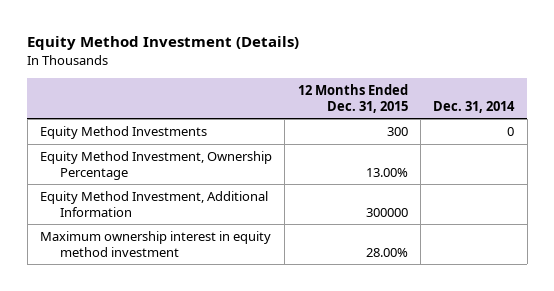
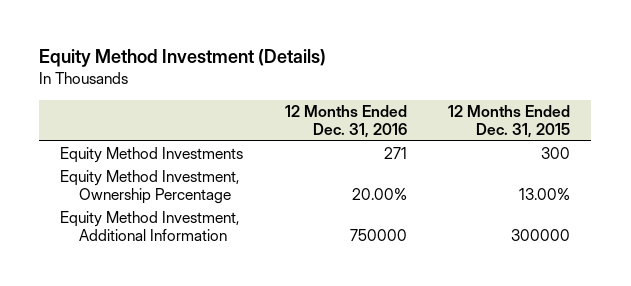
[433,100,516,113] Dec. 31, 2014 -> none
none -> [284,104,407,139] 12 Months Ended Dec. 31, 2016
[39,230,271,257] Maximum ownership interest in equity method investment -> none

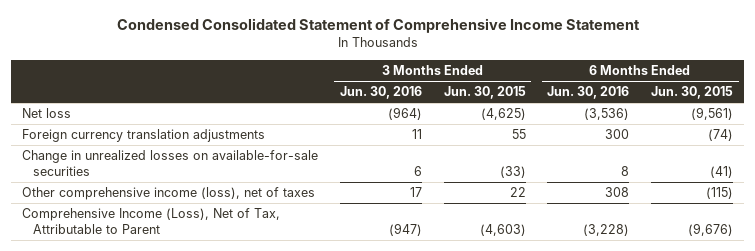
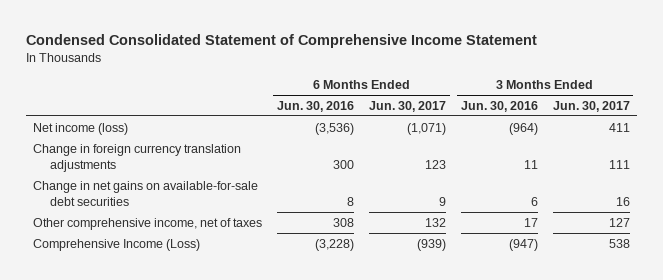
[443,86,526,100] Jun. 30, 2015 -> none
[651,86,734,100] Jun. 30, 2015 -> none
none -> [368,100,446,112] Jun. 30, 2017
none -> [552,100,630,112] Jun. 30, 2017
[21,108,71,119] Net loss -> [33,122,129,135] Net income (loss)
[21,129,265,143] Foreign currency translation adjustments -> [33,143,242,172] Change in foreign currency translation adjustments
[21,150,318,177] Change in unrealized losses on available-for-sale securities -> [33,180,259,206] Change in net gains on available-for-sale debt securities
[21,187,315,201] Other comprehensive income (loss), net of taxes -> [33,217,263,230] Other comprehensive income, net of taxes
[21,208,280,235] Comprehensive Income (Loss), Net of Tax, Attributable to Parent -> [33,238,201,251] Comprehensive Income (Loss)

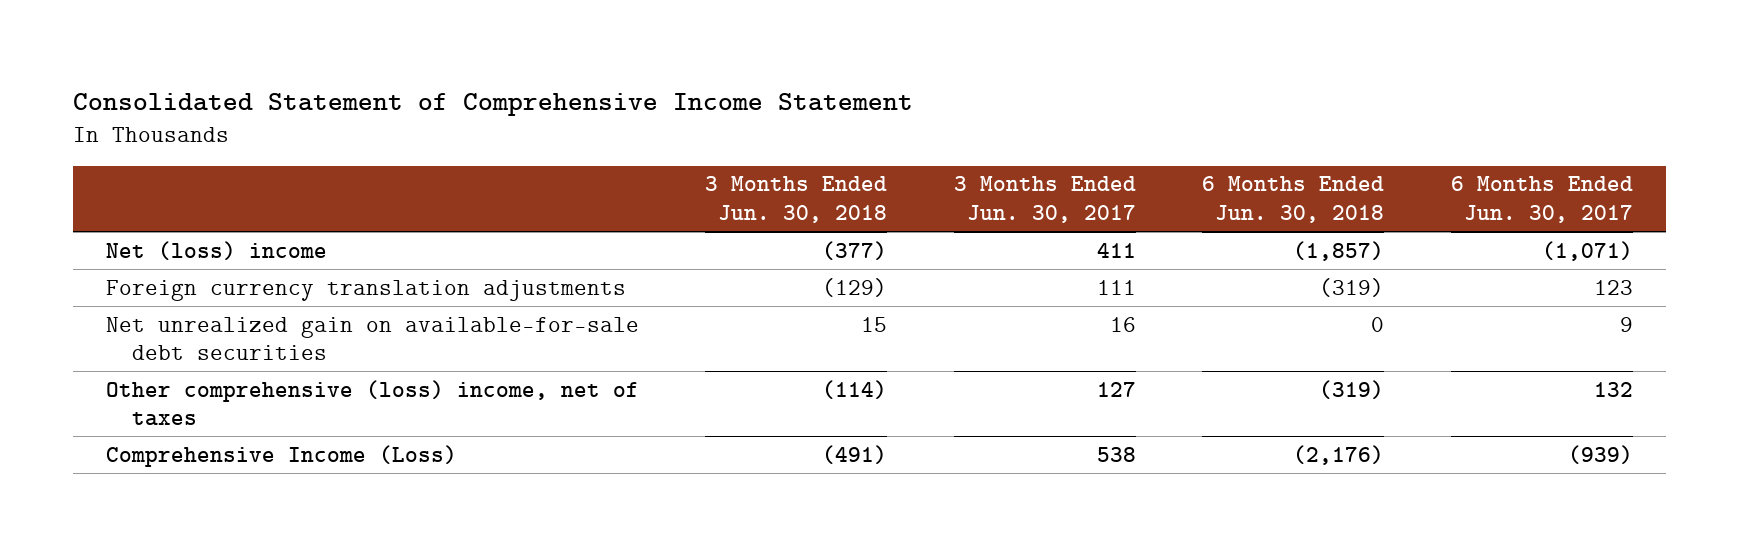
[25,34,537,49] Condensed Consolidated Statement of Comprehensive Income Statement -> [72,92,913,116] Consolidated Statement of Comprehensive Income Statement
[277,100,355,112] Jun. 30, 2016 -> none
[460,100,538,112] Jun. 30, 2016 -> none
none -> [705,176,888,224] 3 Months Ended Jun. 30, 2018
none -> [1202,176,1385,224] 6 Months Ended Jun. 30, 2018
[33,122,129,135] Net income (loss) -> [105,240,327,260] Net (loss) income
[33,143,242,172] Change in foreign currency translation adjustments -> [105,279,626,301] Foreign currency translation adjustments
[33,180,259,206] Change in net gains on available-for-sale debt securities -> [105,316,639,361] Net unrealized gain on available-for-sale debt securities
[33,217,263,230] Other comprehensive income, net of taxes -> [105,379,639,427] Other comprehensive (loss) income, net of taxes

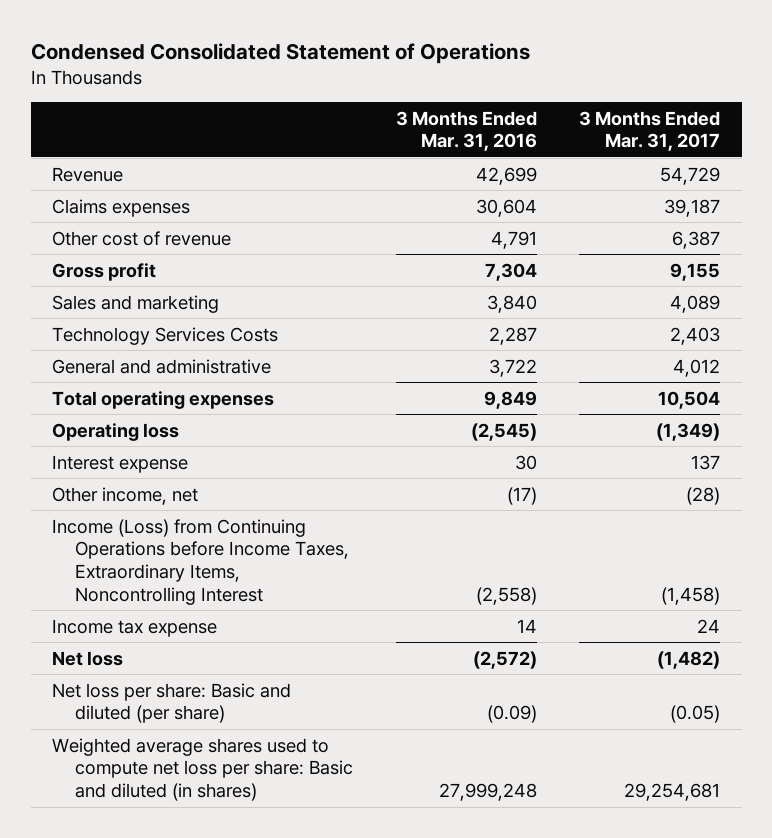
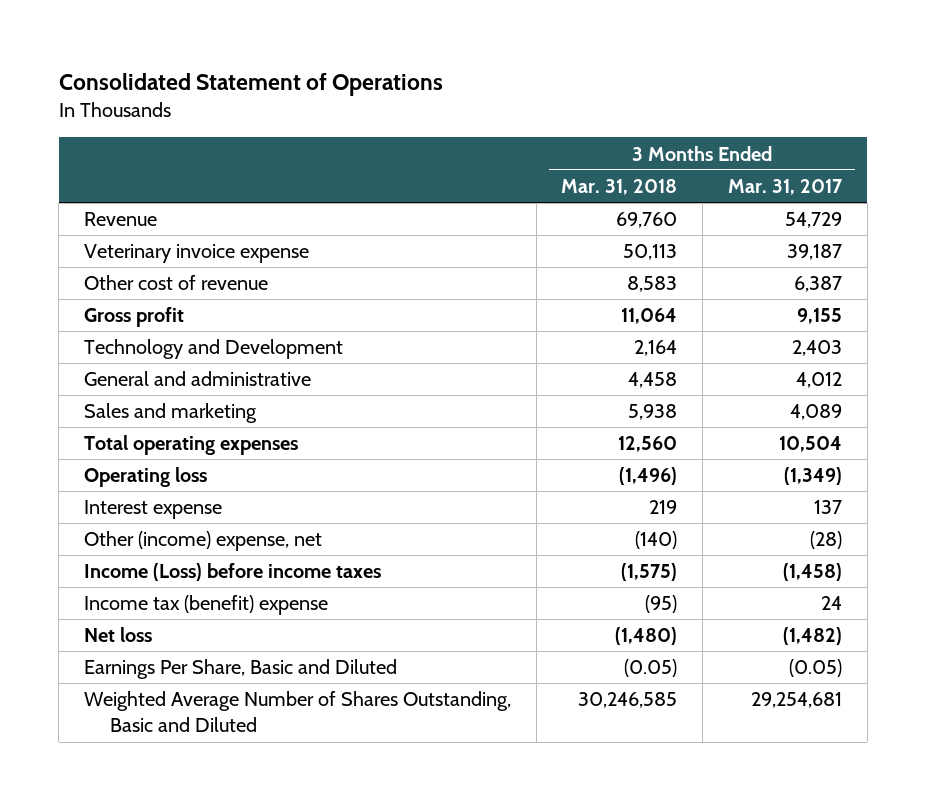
[30,42,530,64] Condensed Consolidated Statement of Operations -> [58,72,443,96] Consolidated Statement of Operations
[395,110,537,152] 3 Months Ended Mar. 31, 2016 -> none
none -> [561,178,678,195] Mar. 31, 2018
[51,198,190,217] Claims expenses -> [83,244,309,264] Veterinary invoice expense
[51,326,278,345] Technology Services Costs -> [83,339,343,360] Technology and Development
[51,294,219,313] Sales and marketing -> [83,403,257,424] Sales and marketing
[51,486,198,505] Other income, net -> [83,531,322,552] Other (income) expense, net
[51,518,350,605] Income (Loss) from Continuing Operations before Income Taxes, Extraordinary Items, Noncontrolling Interest -> [83,563,381,582] Income (Loss) before income taxes
[51,618,217,637] Income tax expense -> [83,595,328,616] Income tax (benefit) expense
[51,682,291,724] Net loss per share: Basic and diluted (per share) -> [83,659,397,680] Earnings Per Share, Basic and Diluted
[51,737,354,801] Weighted average shares used to compute net loss per share: Basic and diluted (in shares) -> [83,691,511,733] Weighted Average Number of Shares Outstanding, Basic and Diluted

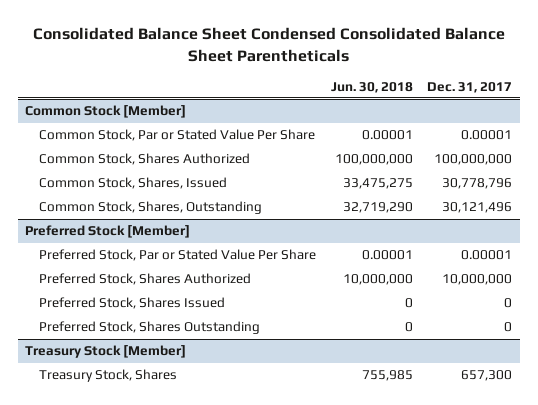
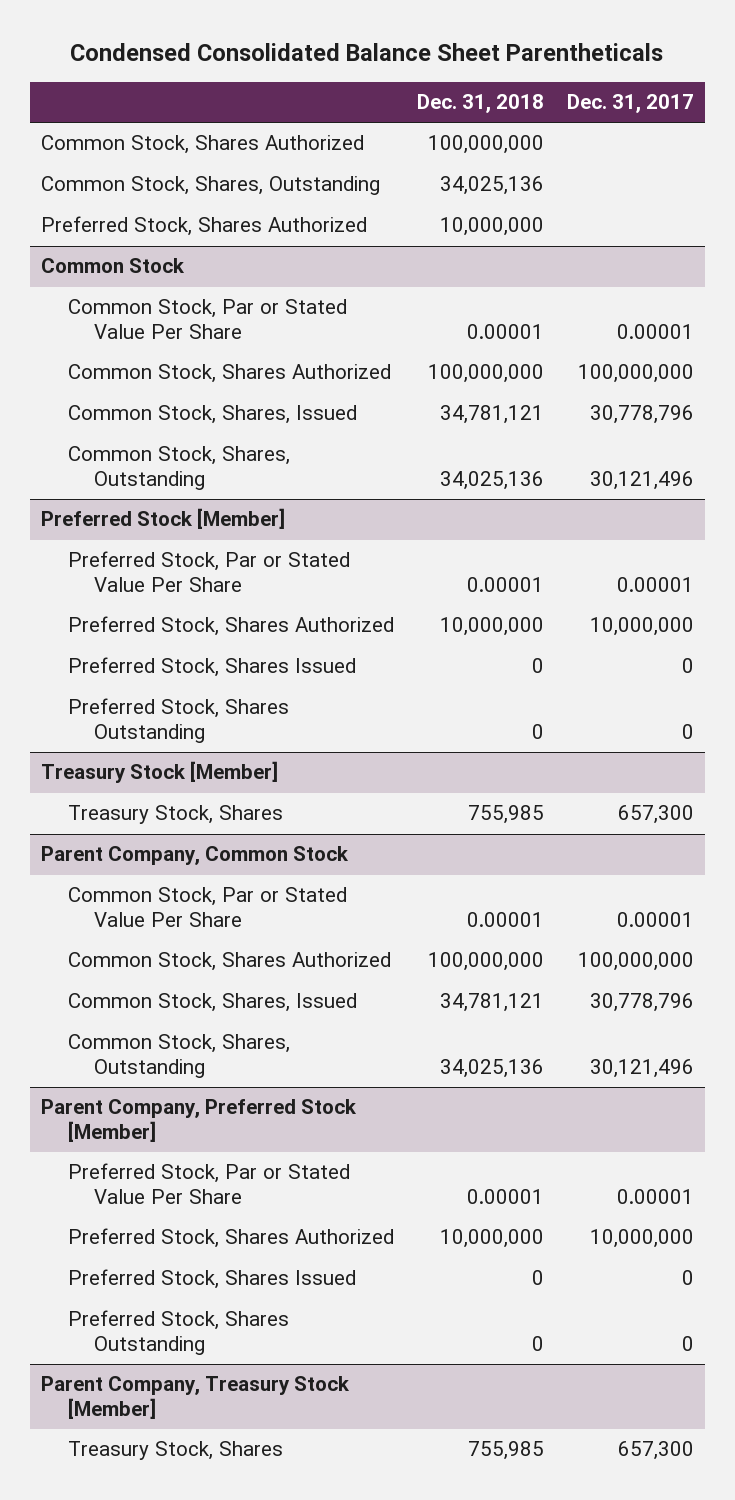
[32,27,505,62] Consolidated Balance Sheet Condensed Consolidated Balance Sheet Parentheticals -> [70,43,664,62] Condensed Consolidated Balance Sheet Parentheticals
[330,81,413,93] Jun. 30, 2018 -> none
none -> [416,94,544,114] Dec. 31, 2018
none -> [41,135,365,155] Common Stock, Shares Authorized
none -> [41,176,381,196] Common Stock, Shares, Outstanding
none -> [41,216,368,237] Preferred Stock, Shares Authorized
[25,105,187,119] Common Stock [Member] -> [41,258,186,274] Common Stock
none -> [41,846,350,866] Parent Company, Common Stock
none -> [67,887,347,927] Common Stock, Par or Stated Value Per Share
none -> [67,952,391,972] Common Stock, Shares Authorized
none -> [67,993,357,1013] Common Stock, Shares, Issued
none -> [67,1034,290,1078] Common Stock, Shares, Outstanding
none -> [41,1099,358,1142] Parent Company, Preferred Stock [Member]
none -> [67,1163,350,1204] Preferred Stock, Par or Stated Value Per Share
none -> [67,1228,394,1249] Preferred Stock, Shares Authorized
none -> [67,1269,356,1290] Preferred Stock, Shares Issued
none -> [67,1310,289,1355] Preferred Stock, Shares Outstanding
none -> [41,1376,351,1419] Parent Company, Treasury Stock [Member]
none -> [67,1441,283,1461] Treasury Stock, Shares

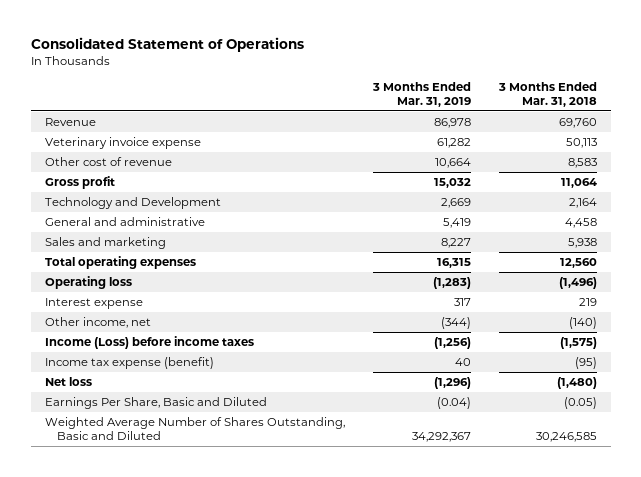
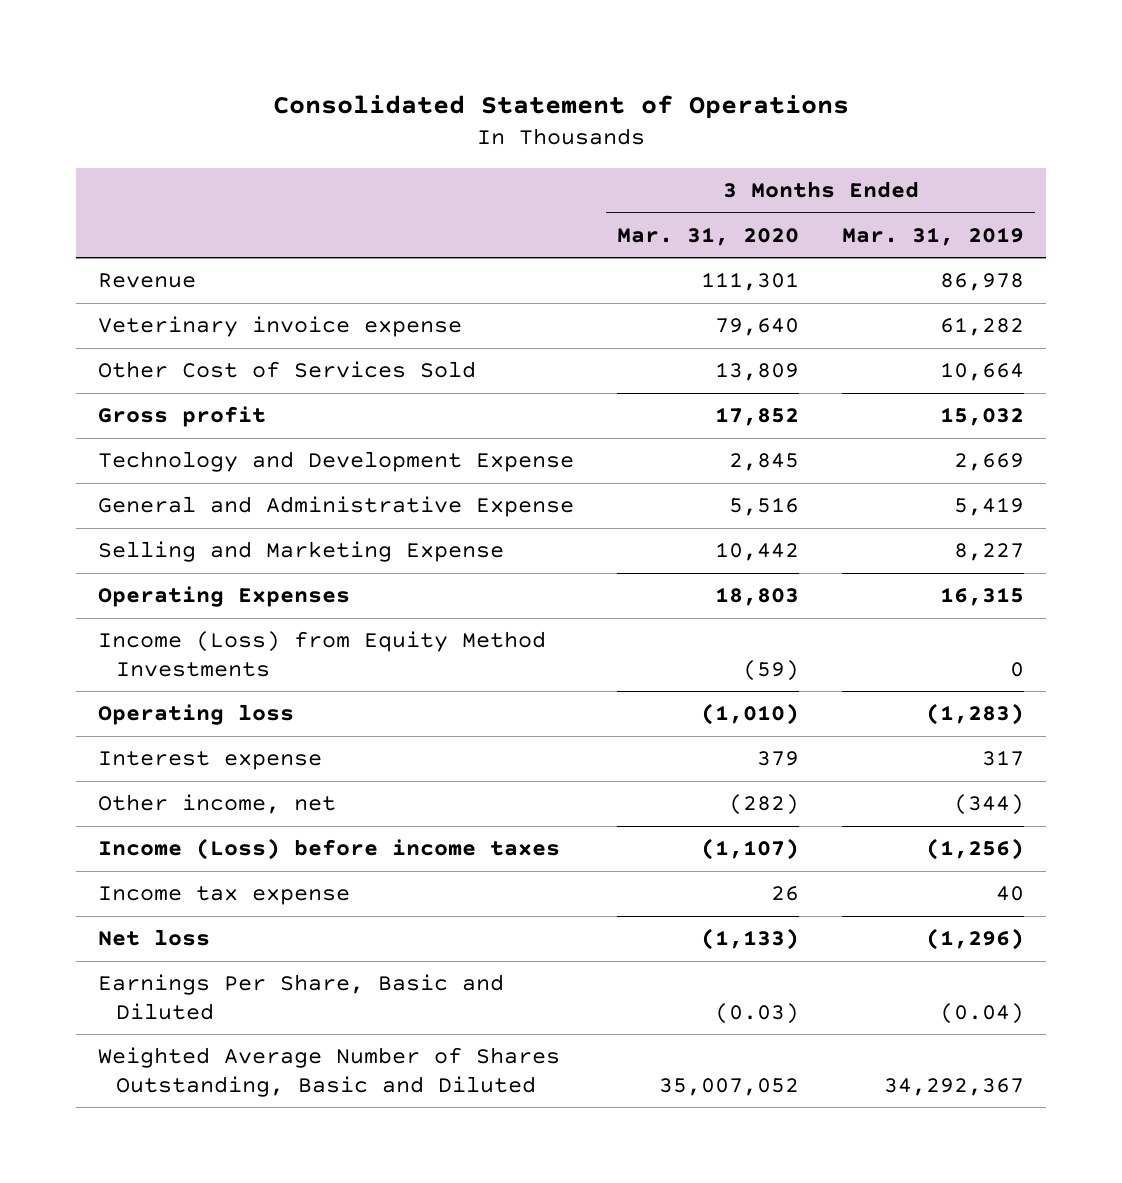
[497,81,597,107] 3 Months Ended Mar. 31, 2018 -> none
none -> [617,226,800,246] Mar. 31, 2020
[44,157,172,167] Other cost of revenue -> [98,361,477,379] Other Cost of Services Sold
[44,197,221,210] Technology and Development -> [98,451,575,473] Technology and Development Expense
[44,217,205,227] General and administrative -> [98,496,575,518] General and Administrative Expense
[44,237,166,250] Sales and marketing -> [98,541,505,563] Selling and Marketing Expense
[44,256,196,270] Total operating expenses -> [98,586,351,608] Operating Expenses
none -> [98,631,547,677] Income (Loss) from Equity Method Investments
[44,357,214,370] Income tax expense (benefit) -> [98,886,351,906] Income tax expense

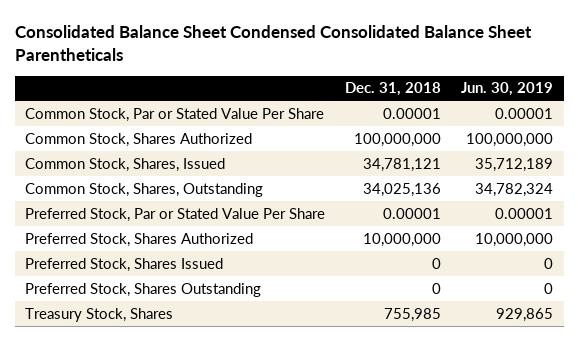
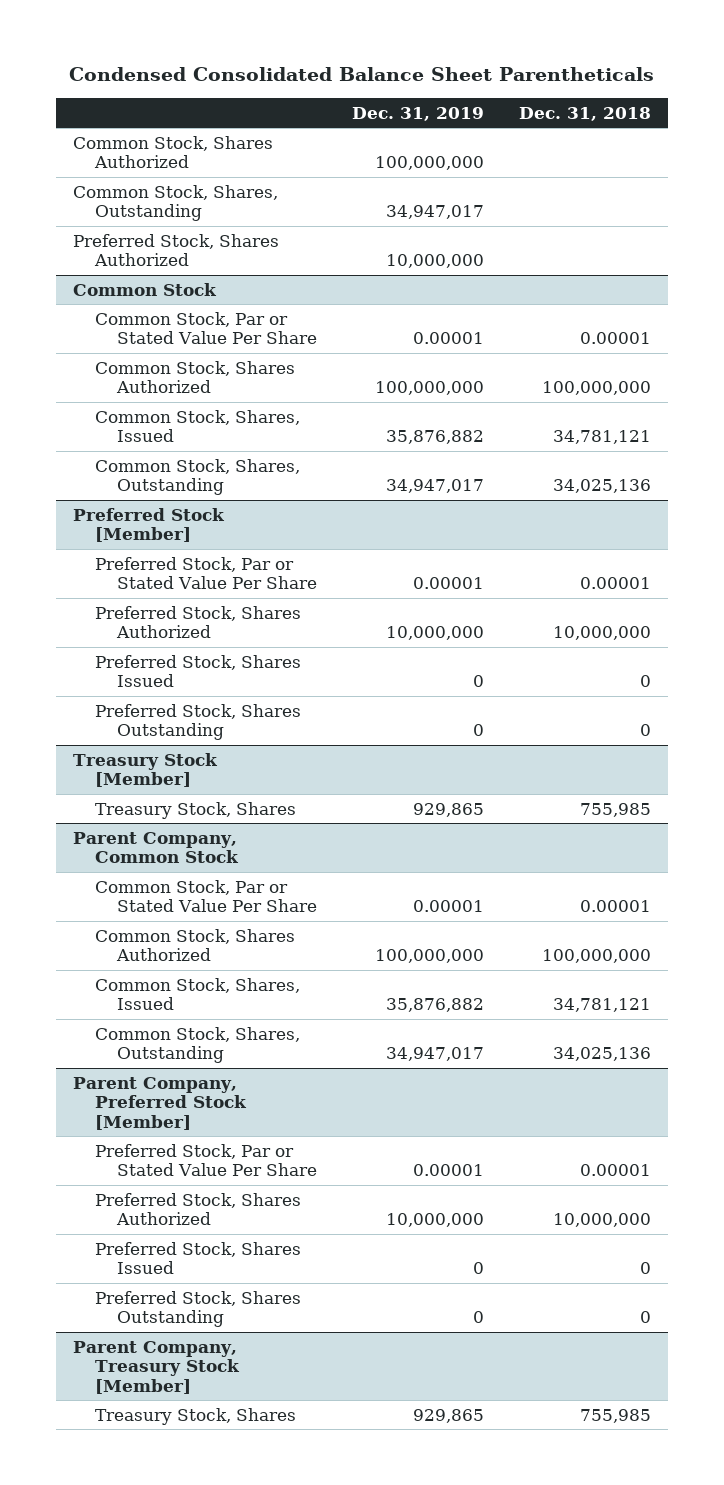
[14,24,532,61] Consolidated Balance Sheet Condensed Consolidated Balance Sheet Parentheticals -> [69,67,655,82] Condensed Consolidated Balance Sheet Parentheticals
[461,82,554,97] Jun. 30, 2019 -> none
none -> [351,106,484,121] Dec. 31, 2019
none -> [73,135,274,169] Common Stock, Shares Authorized
none -> [73,184,279,222] Common Stock, Shares, Outstanding
none -> [73,233,280,267] Preferred Stock, Shares Authorized
none -> [73,282,218,296] Common Stock
none -> [73,507,226,543] Preferred Stock [Member]
none -> [73,752,219,788] Treasury Stock [Member]
none -> [73,831,239,864] Parent Company, Common Stock
none -> [94,879,317,913] Common Stock, Par or Stated Value Per Share
none -> [94,928,295,962] Common Stock, Shares Authorized
none -> [94,977,300,1011] Common Stock, Shares, Issued
none -> [94,1026,300,1064] Common Stock, Shares, Outstanding
none -> [73,1076,247,1130] Parent Company, Preferred Stock [Member]
none -> [94,1143,317,1177] Preferred Stock, Par or Stated Value Per Share
none -> [94,1192,301,1226] Preferred Stock, Shares Authorized
none -> [94,1241,301,1275] Preferred Stock, Shares Issued
none -> [94,1290,301,1328] Preferred Stock, Shares Outstanding
none -> [73,1340,240,1394] Parent Company, Treasury Stock [Member]
none -> [94,1407,296,1425] Treasury Stock, Shares

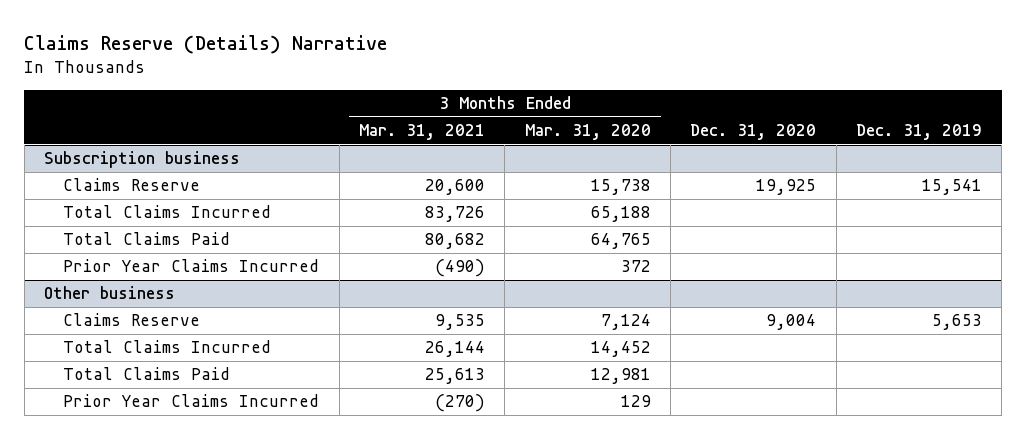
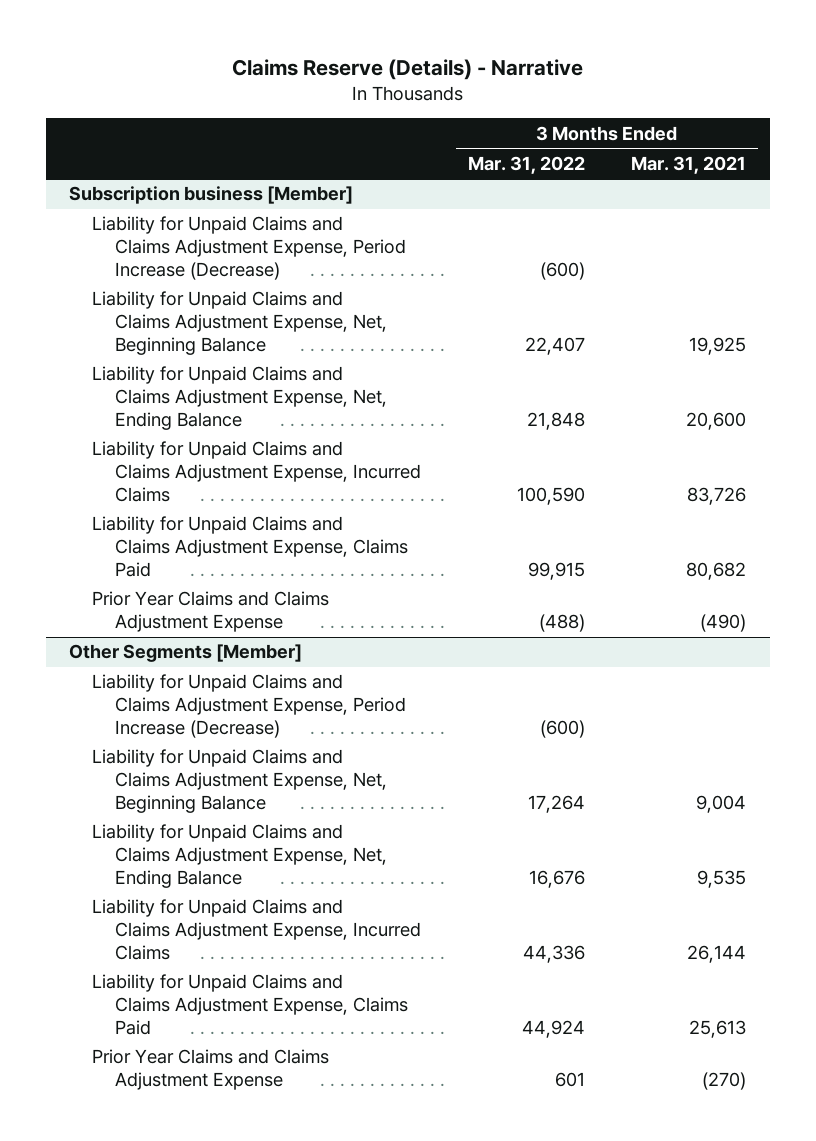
[24,35,388,55] Claims Reserve (Details) Narrative -> [231,58,583,80] Claims Reserve (Details) - Narrative
[524,124,651,141] Mar. 31, 2020 -> none
[690,124,817,141] Dec. 31, 2020 -> none
[855,124,982,141] Dec. 31, 2019 -> none
none -> [467,155,585,174] Mar. 31, 2022
[63,178,201,192] Claims Reserve -> none
[44,151,241,169] Subscription business -> [69,186,354,205] Subscription business [Member]
none -> [92,216,407,280] Liability for Unpaid Claims and Claims Adjustment Expense, Period Increase (Decrease)
none -> [92,291,388,355] Liability for Unpaid Claims and Claims Adjustment Expense, Net, Beginning Balance
none -> [92,366,388,430] Liability for Unpaid Claims and Claims Adjustment Expense, Net, Ending Balance
[63,205,272,219] Total Claims Incurred -> [92,441,422,502] Liability for Unpaid Claims and Claims Adjustment Expense, Incurred Claims
[63,232,231,246] Total Claims Paid -> [92,516,409,577] Liability for Unpaid Claims and Claims Adjustment Expense, Claims Paid
[63,259,320,273] Prior Year Claims Incurred -> [92,591,330,633] Prior Year Claims and Claims Adjustment Expense
[44,286,176,300] Other business -> [69,644,303,663] Other Segments [Member]
none -> [92,674,407,738] Liability for Unpaid Claims and Claims Adjustment Expense, Period Increase (Decrease)
none -> [92,749,388,813] Liability for Unpaid Claims and Claims Adjustment Expense, Net, Beginning Balance
[63,313,201,327] Claims Reserve -> [92,824,388,888] Liability for Unpaid Claims and Claims Adjustment Expense, Net, Ending Balance
[63,340,272,354] Total Claims Incurred -> [92,899,422,960] Liability for Unpaid Claims and Claims Adjustment Expense, Incurred Claims
[63,367,231,381] Total Claims Paid -> [92,974,409,1035] Liability for Unpaid Claims and Claims Adjustment Expense, Claims Paid
[63,394,320,408] Prior Year Claims Incurred -> [92,1049,330,1091] Prior Year Claims and Claims Adjustment Expense

